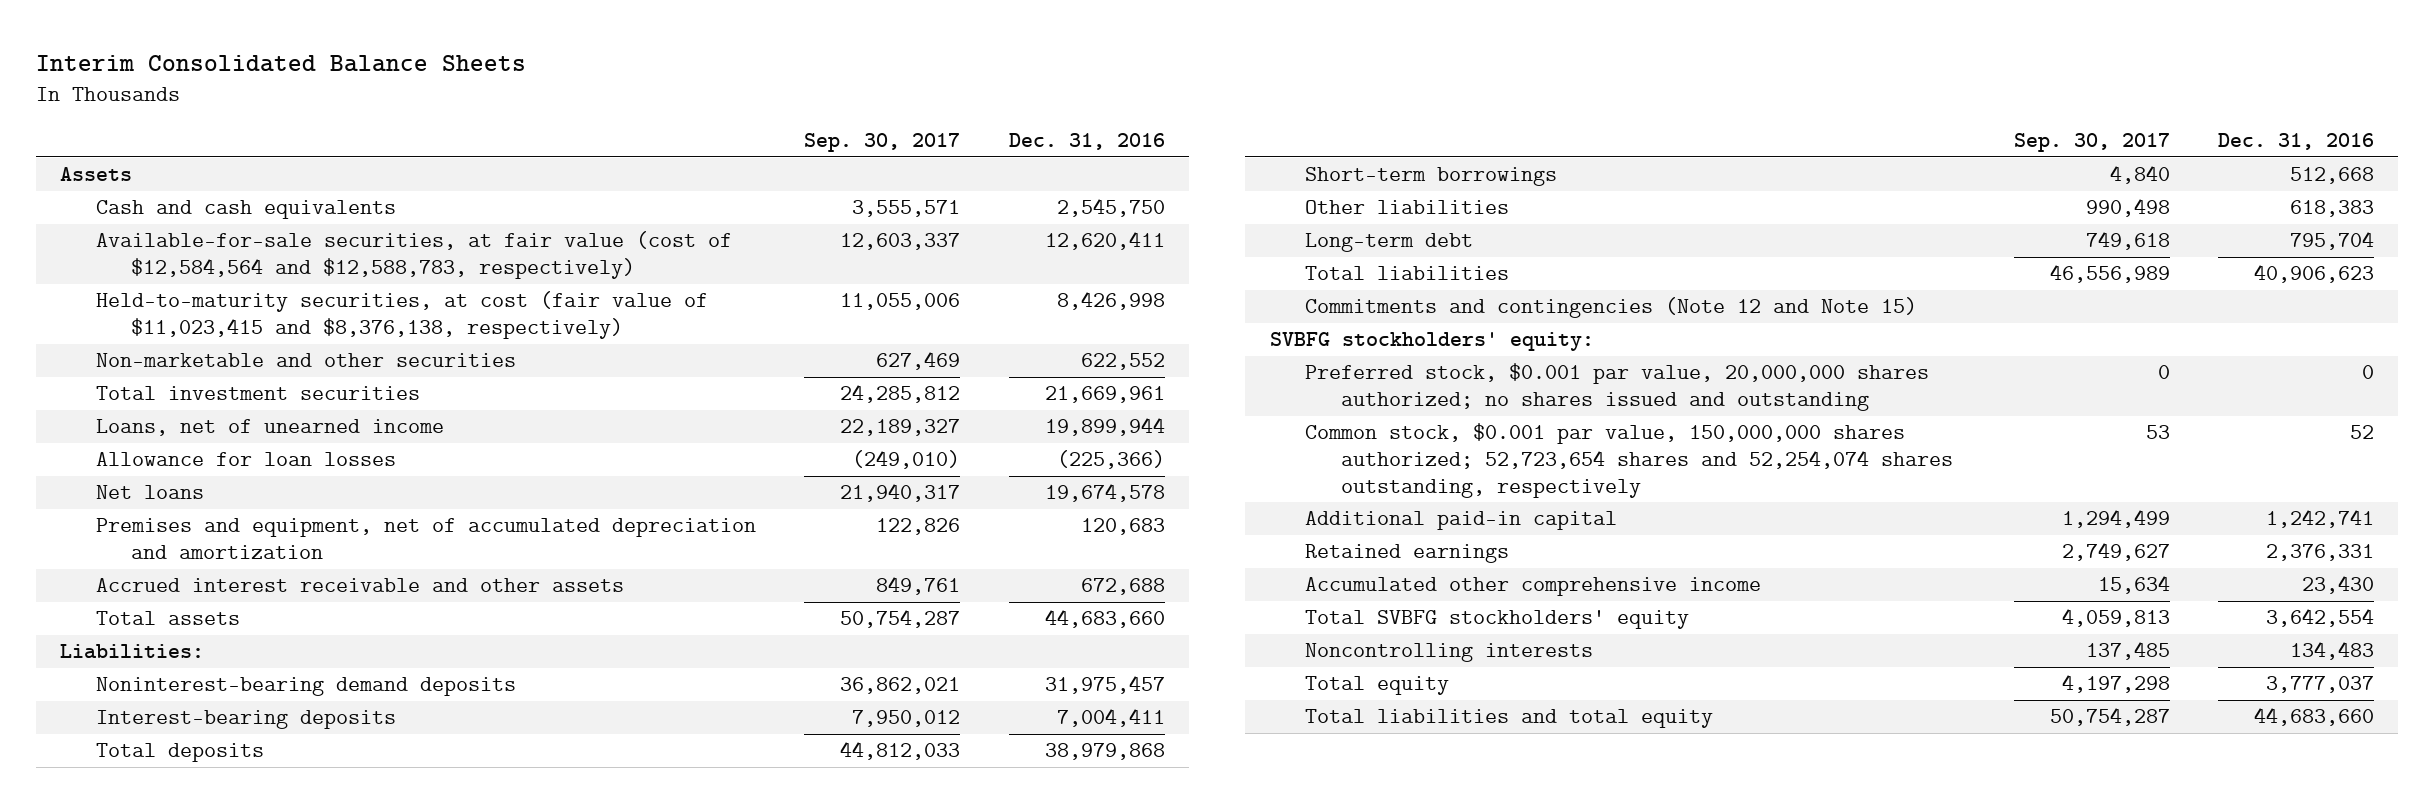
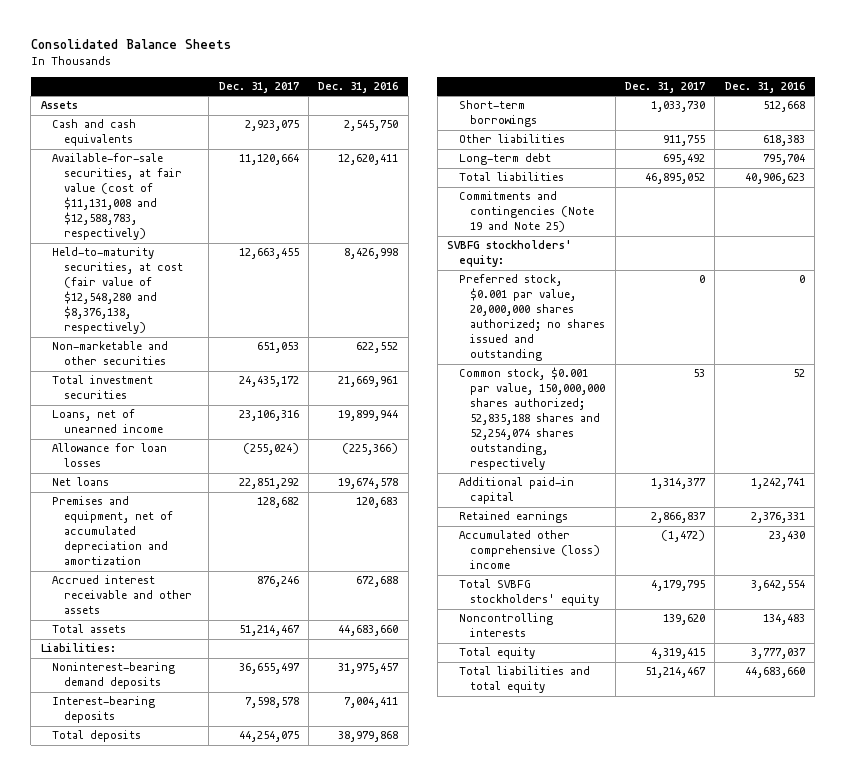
[35,54,526,72] Interim Consolidated Balance Sheets -> [30,39,231,50] Consolidated Balance Sheets
[804,132,961,152] Sep. 30, 2017 -> none
none -> [218,82,299,94] Dec. 31, 2017
[95,231,732,279] Available-for-sale securities, at fair value (cost of $12,584,564 and $12,588,783, respectively) -> [52,153,183,241] Available-for-sale securities, at fair value (cost of $11,131,008 and $12,588,783, respectively)
[95,291,708,339] Held-to-maturity securities, at cost (fair value of $11,023,415 and $8,376,138, respectively) -> [52,247,184,335] Held-to-maturity securities, at cost (fair value of $12,548,280 and $8,376,138, respectively)
[1305,297,1918,319] Commitments and contingencies (Note 12 and Note 15) -> [458,191,595,233] Commitments and contingencies (Note 19 and Note 25)
[1305,423,1953,498] Common stock, $0.001 par value, 150,000,000 shares authorized; 52,723,654 shares and 52,254,074 shares outstanding, respectively -> [458,367,606,471] Common stock, $0.001 par value, 150,000,000 shares authorized; 52,835,188 shares and 52,254,074 shares outstanding, respectively
[1305,577,1762,597] Accumulated other comprehensive income -> [458,530,601,570] Accumulated other comprehensive (loss) income

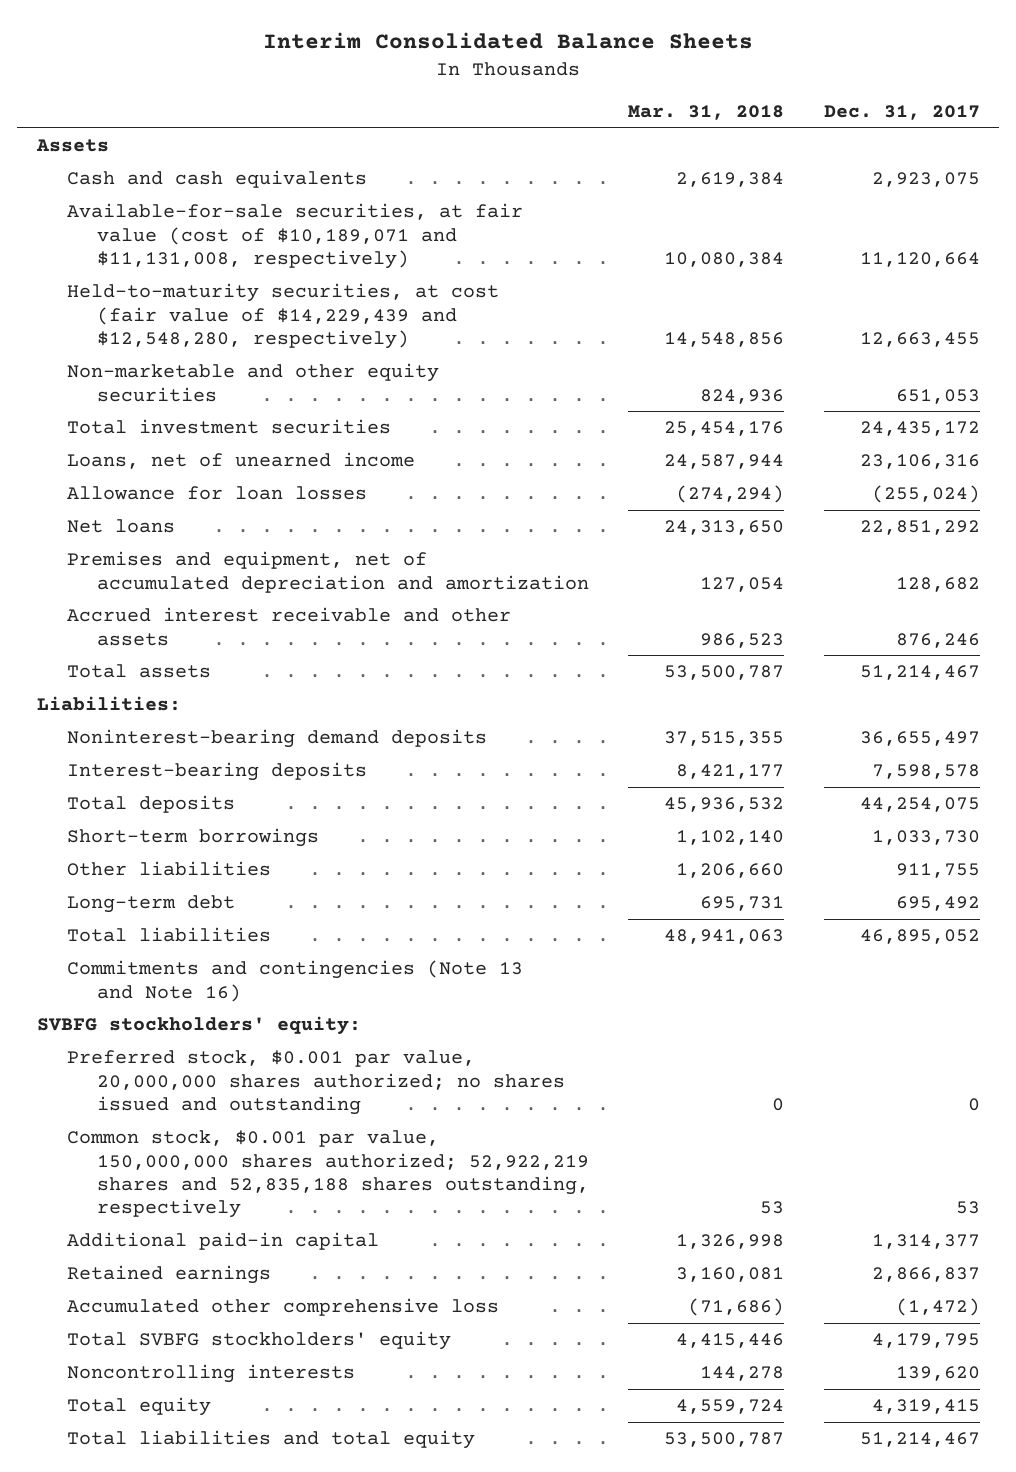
[30,39,231,50] Consolidated Balance Sheets -> [263,31,754,49] Interim Consolidated Balance Sheets
[318,82,399,94] Dec. 31, 2016 -> none
none -> [628,104,785,120] Mar. 31, 2018
[52,153,183,241] Available-for-sale securities, at fair value (cost of $11,131,008 and $12,588,783, respectively) -> [66,203,523,269] Available-for-sale securities, at fair value (cost of $10,189,071 and $11,131,008, respectively)
[52,247,184,335] Held-to-maturity securities, at cost (fair value of $12,548,280 and $8,376,138, respectively) -> [66,283,499,349] Held-to-maturity securities, at cost (fair value of $14,229,439 and $12,548,280, respectively)
[52,341,169,366] Non-marketable and other securities -> [66,363,439,402] Non-marketable and other equity securities
[458,191,595,233] Commitments and contingencies (Note 19 and Note 25) -> [66,960,523,1002] Commitments and contingencies (Note 13 and Note 16)
[458,367,606,471] Common stock, $0.001 par value, 150,000,000 shares authorized; 52,835,188 shares and 52,254,074 shares outstanding, respectively -> [66,1130,590,1219] Common stock, $0.001 par value, 150,000,000 shares authorized; 52,922,219 shares and 52,835,188 shares outstanding, respectively
[458,530,601,570] Accumulated other comprehensive (loss) income -> [66,1298,499,1317] Accumulated other comprehensive loss

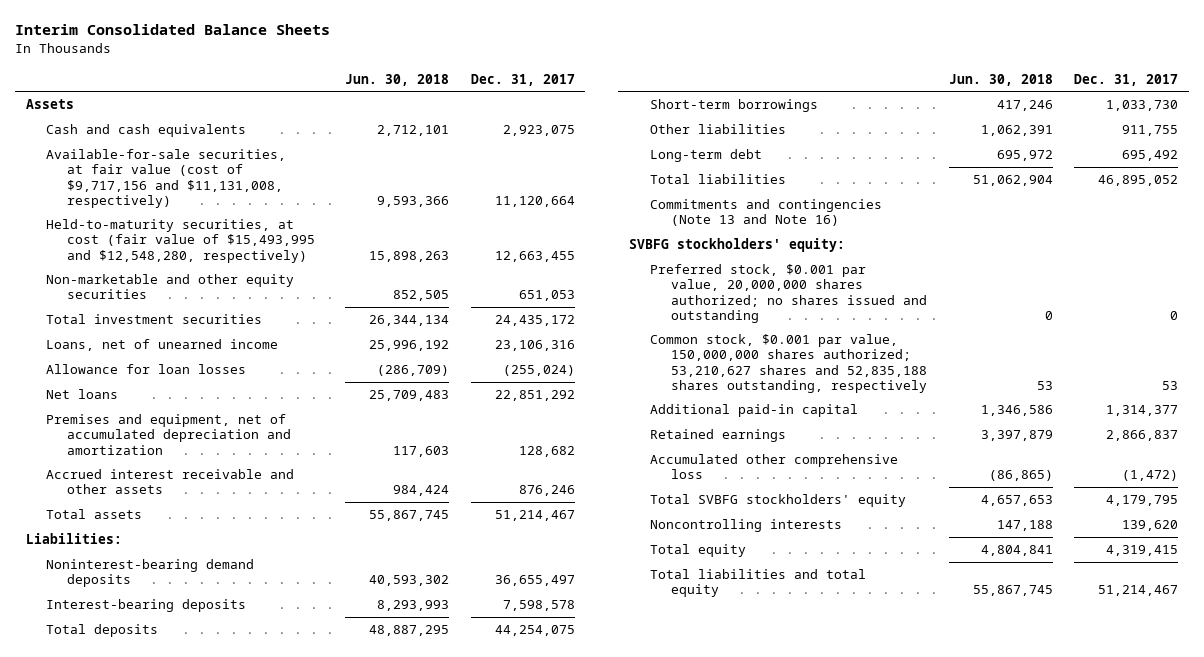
[628,104,785,120] Mar. 31, 2018 -> none
none -> [344,73,449,86] Jun. 30, 2018
[66,203,523,269] Available-for-sale securities, at fair value (cost of $10,189,071 and $11,131,008, respectively) -> [46,149,287,208] Available-for-sale securities, at fair value (cost of $9,717,156 and $11,131,008, respectively)
[66,283,499,349] Held-to-maturity securities, at cost (fair value of $14,229,439 and $12,548,280, respectively) -> [46,219,316,263] Held-to-maturity securities, at cost (fair value of $15,493,995 and $12,548,280, respectively)
[66,1130,590,1219] Common stock, $0.001 par value, 150,000,000 shares authorized; 52,922,219 shares and 52,835,188 shares outstanding, respectively -> [650,334,927,393] Common stock, $0.001 par value, 150,000,000 shares authorized; 53,210,627 shares and 52,835,188 shares outstanding, respectively

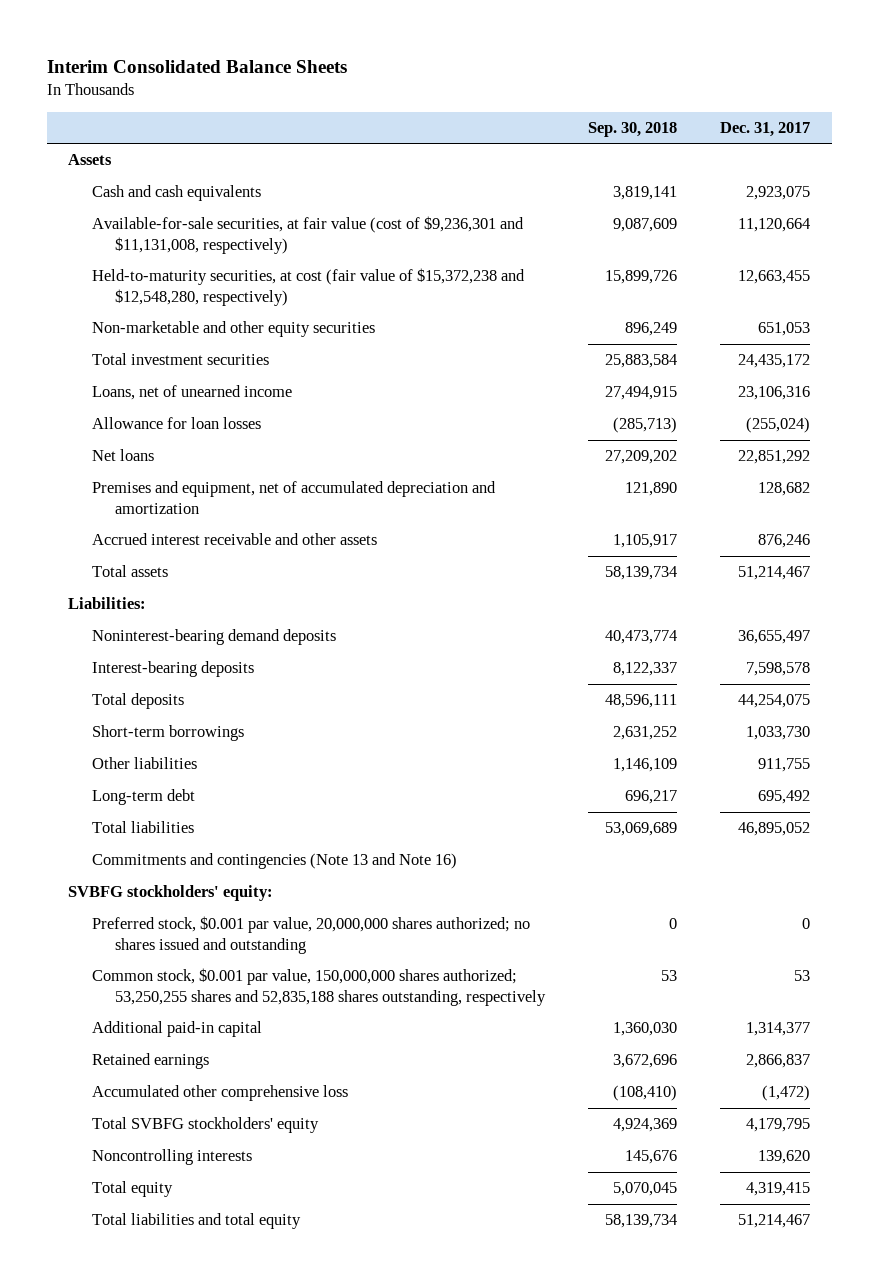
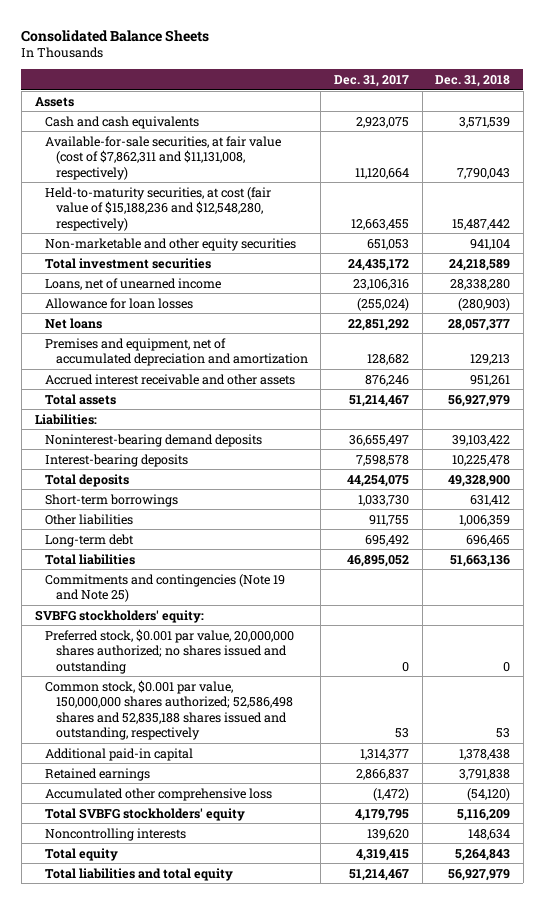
[46,59,347,73] Interim Consolidated Balance Sheets -> [21,29,210,42] Consolidated Balance Sheets
[588,122,678,138] Sep. 30, 2018 -> none
none -> [435,74,511,87] Dec. 31, 2018
[91,216,524,255] Available-for-sale securities, at fair value (cost of $9,236,301 and $11,131,008, respectively) -> [45,135,282,180] Available-for-sale securities, at fair value (cost of $7,862,311 and $11,131,008, respectively)
[91,268,525,307] Held-to-maturity securities, at cost (fair value of $15,372,238 and $12,548,280, respectively) -> [45,186,272,231] Held-to-maturity securities, at cost (fair value of $15,188,236 and $12,548,280, respectively)
[91,853,457,870] Commitments and contingencies (Note 13 and Note 16) -> [45,573,286,603] Commitments and contingencies (Note 19 and Note 25)
[91,968,547,1007] Common stock, $0.001 par value, 150,000,000 shares authorized; 53,250,255 shares and 52,835,188 shares outstanding, respectively -> [45,679,293,741] Common stock, $0.001 par value, 150,000,000 shares authorized; 52,586,498 shares and 52,835,188 shares issued and outstanding, respectively

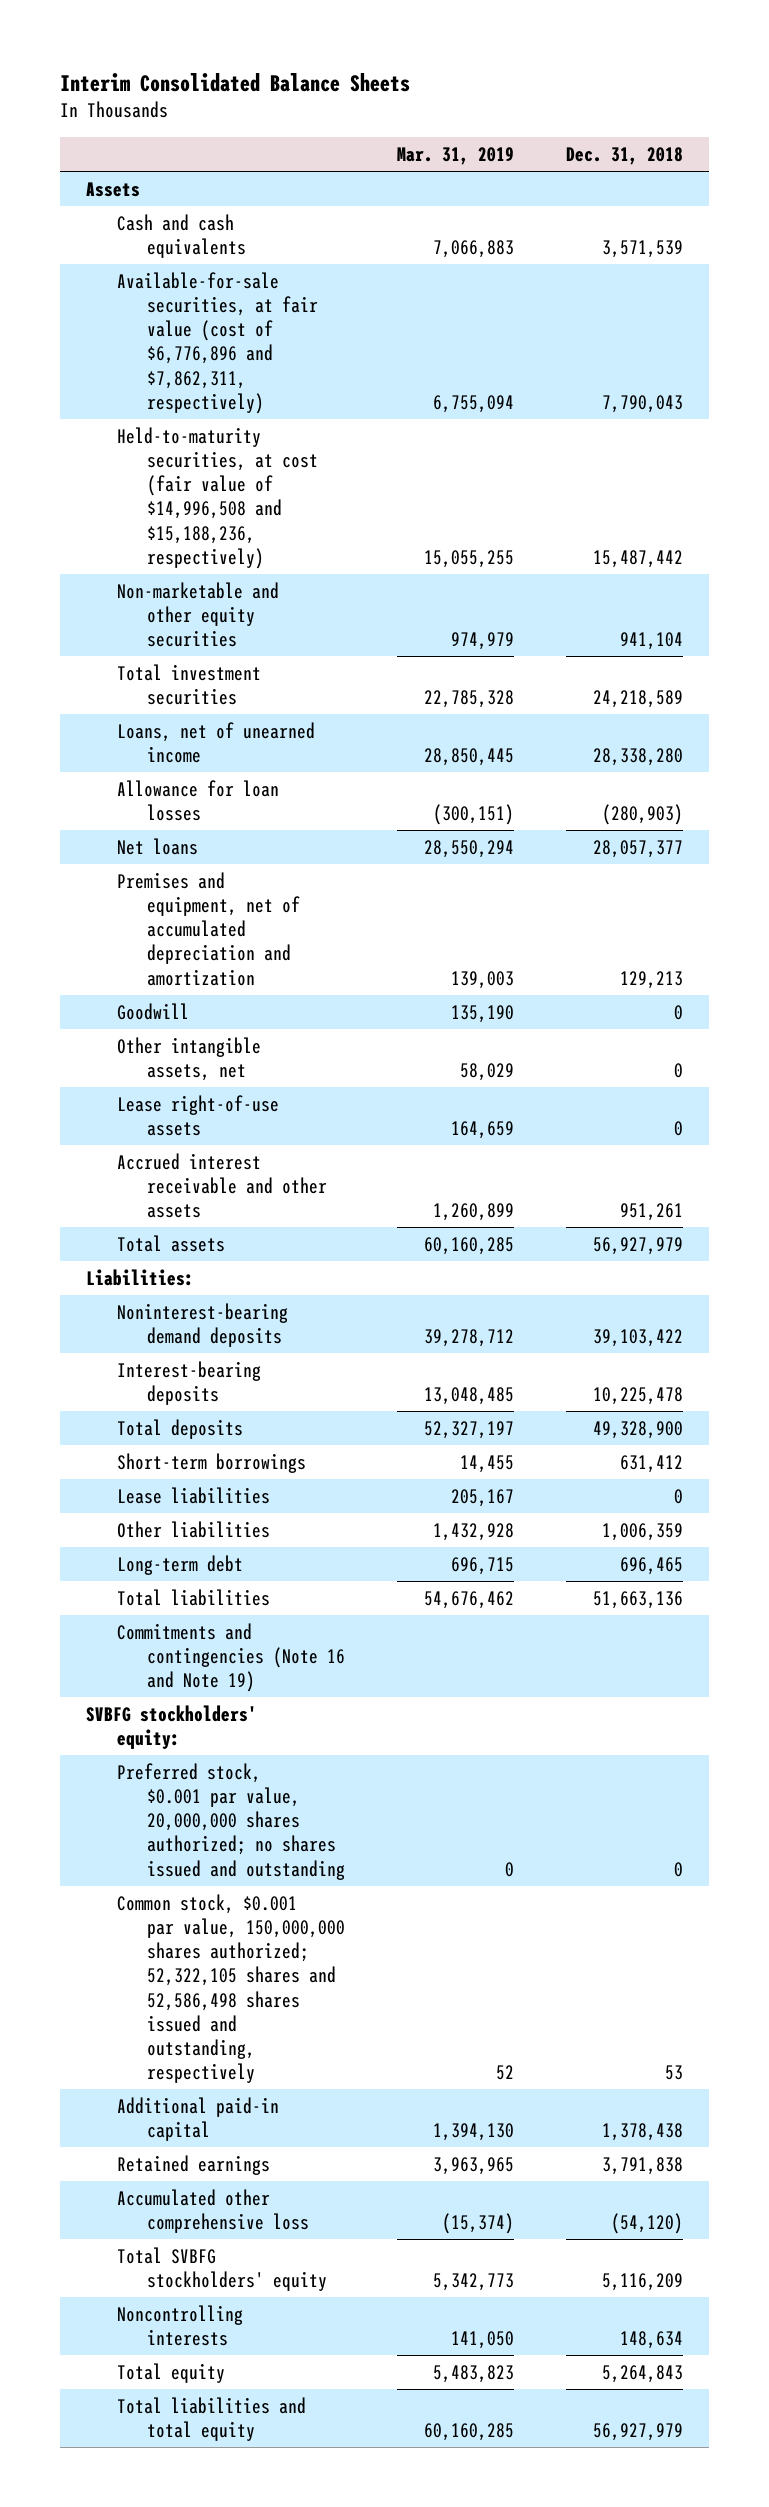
[21,29,210,42] Consolidated Balance Sheets -> [60,72,411,92] Interim Consolidated Balance Sheets
[333,74,409,87] Dec. 31, 2017 -> none
none -> [397,146,515,165] Mar. 31, 2019
[45,135,282,180] Available-for-sale securities, at fair value (cost of $7,862,311 and $11,131,008, respectively) -> [116,271,319,414] Available-for-sale securities, at fair value (cost of $6,776,896 and $7,862,311, respectively)
[45,186,272,231] Held-to-maturity securities, at cost (fair value of $15,188,236 and $12,548,280, respectively) -> [116,426,319,569] Held-to-maturity securities, at cost (fair value of $14,996,508 and $15,188,236, respectively)
none -> [116,1002,189,1020] Goodwill
none -> [116,1036,261,1082] Other intangible assets, net
none -> [116,1094,279,1137] Lease right-of-use assets
none -> [116,1486,270,1504] Lease liabilities
[45,573,286,603] Commitments and contingencies (Note 19 and Note 25) -> [116,1622,346,1693] Commitments and contingencies (Note 16 and Note 19)
[45,679,293,741] Common stock, $0.001 par value, 150,000,000 shares authorized; 52,586,498 shares and 52,835,188 shares issued and outstanding, respectively -> [116,1893,346,2083] Common stock, $0.001 par value, 150,000,000 shares authorized; 52,322,105 shares and 52,586,498 shares issued and outstanding, respectively

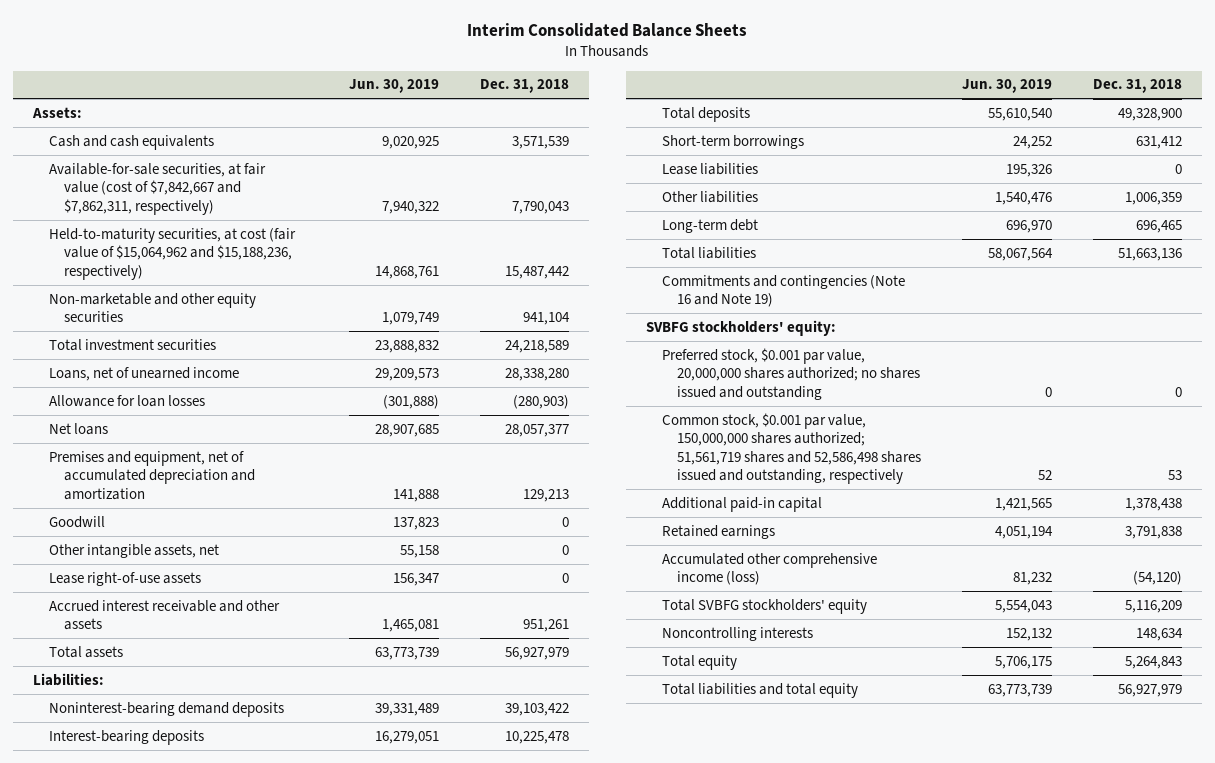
[397,146,515,165] Mar. 31, 2019 -> none
none -> [348,79,439,94] Jun. 30, 2019
[86,181,141,197] Assets -> [32,106,83,118] Assets:
[116,271,319,414] Available-for-sale securities, at fair value (cost of $6,776,896 and $7,862,311, respectively) -> [48,162,266,215] Available-for-sale securities, at fair value (cost of $7,842,667 and $7,862,311, respectively)
[116,426,319,569] Held-to-maturity securities, at cost (fair value of $14,996,508 and $15,188,236, respectively) -> [48,227,296,280] Held-to-maturity securities, at cost (fair value of $15,064,962 and $15,188,236, respectively)
[116,1893,346,2083] Common stock, $0.001 par value, 150,000,000 shares authorized; 52,322,105 shares and 52,586,498 shares issued and outstanding, respectively -> [661,412,922,485] Common stock, $0.001 par value, 150,000,000 shares authorized; 51,561,719 shares and 52,586,498 shares issued and outstanding, respectively
[116,2188,310,2234] Accumulated other comprehensive loss -> [661,552,877,586] Accumulated other comprehensive income (loss)

